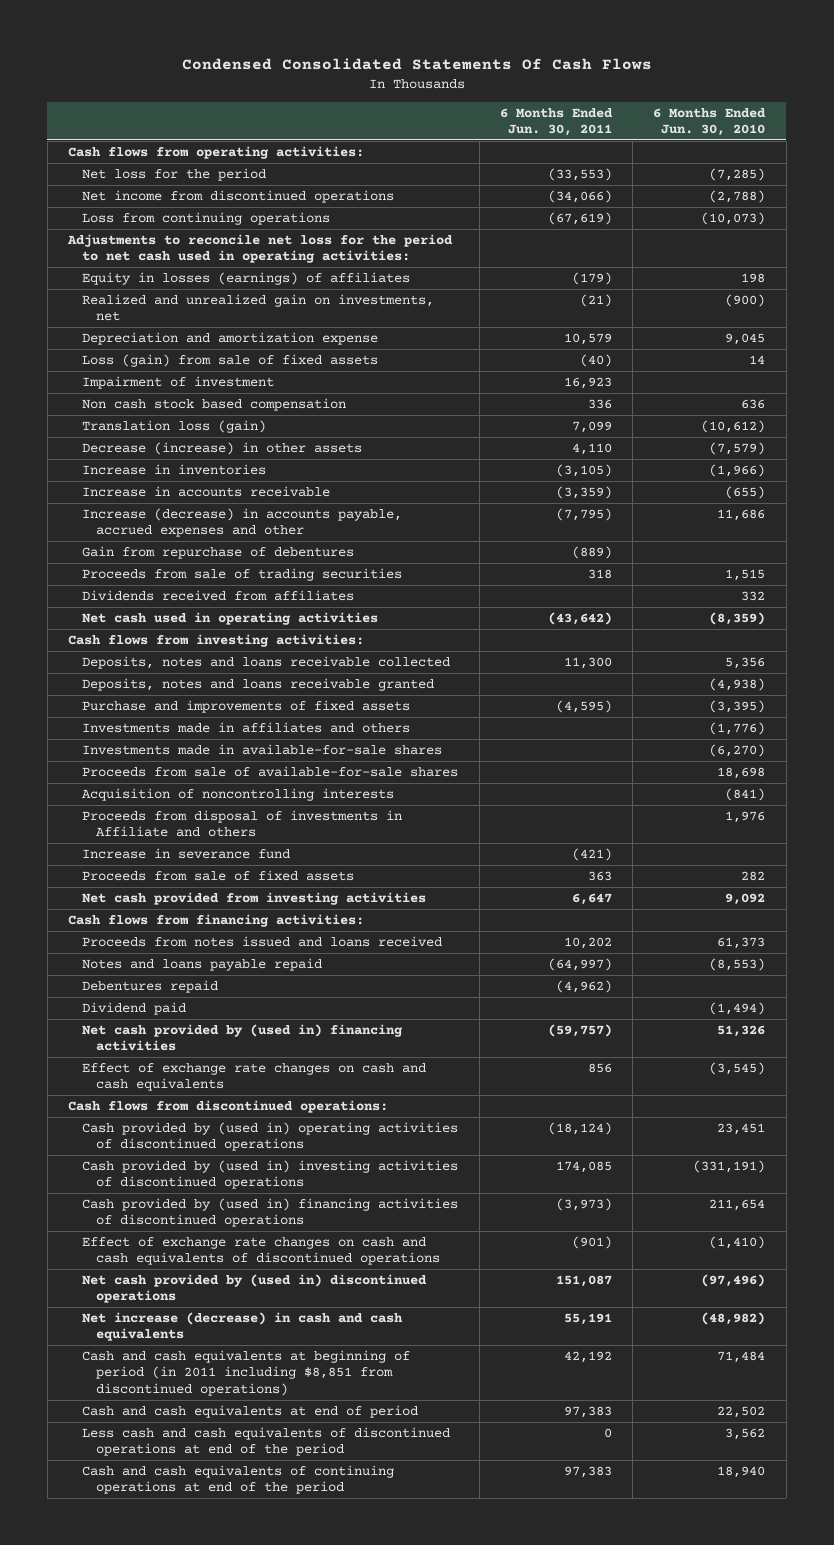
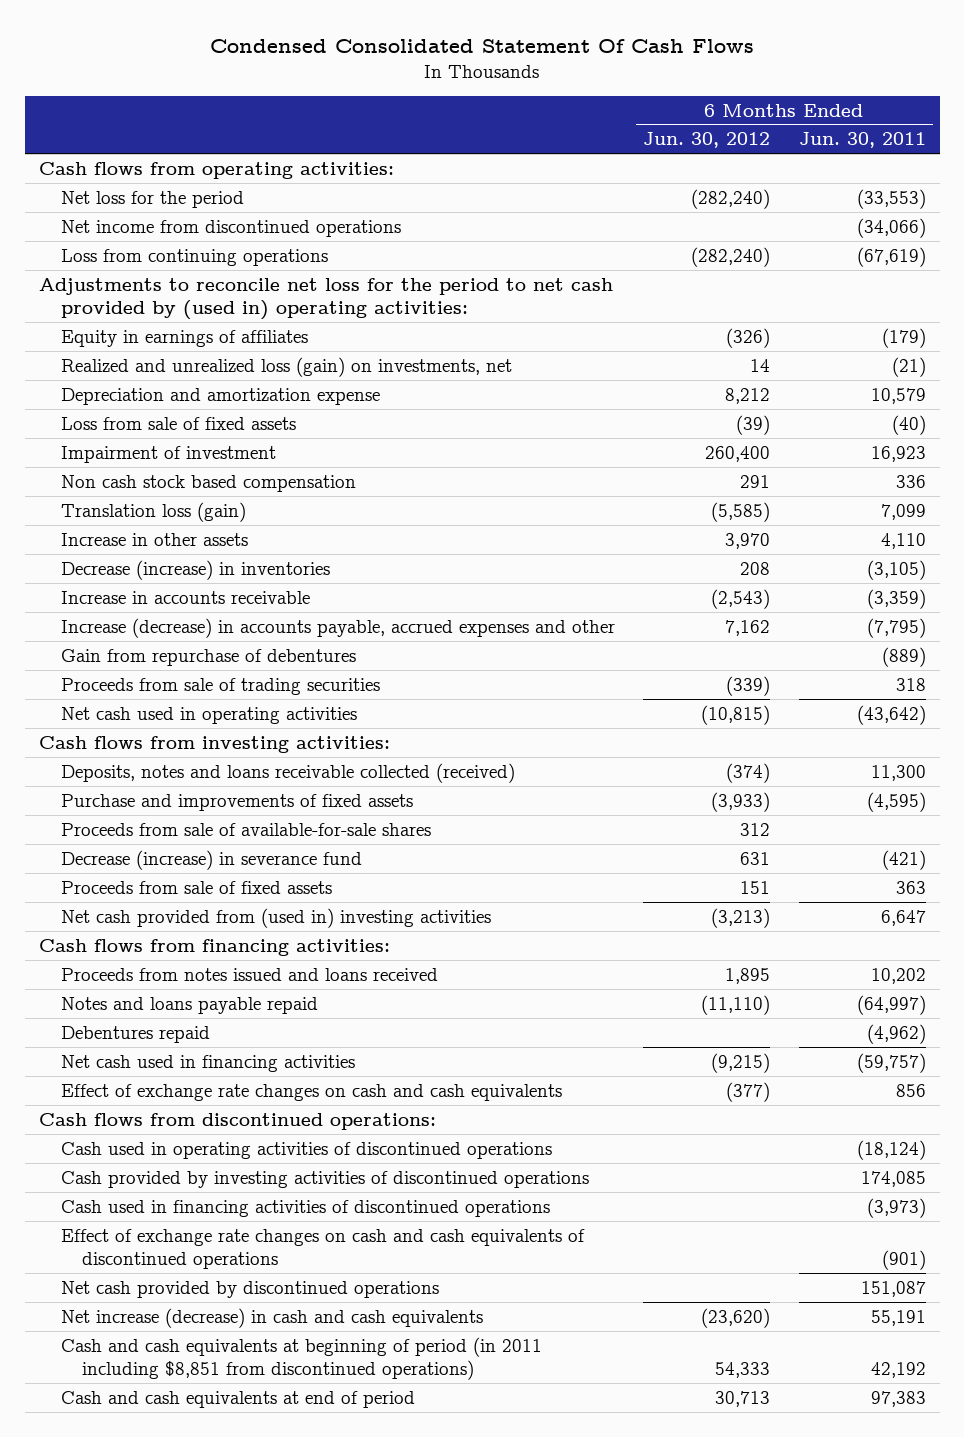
[181,57,652,70] Condensed Consolidated Statements Of Cash Flows -> [210,38,755,53] Condensed Consolidated Statement Of Cash Flows
[653,107,767,137] 6 Months Ended Jun. 30, 2010 -> none
none -> [643,132,771,149] Jun. 30, 2012
[67,233,454,264] Adjustments to reconcile net loss for the period to net cash used in operating activities: -> [38,277,613,320] Adjustments to reconcile net loss for the period to net cash provided by (used in) operating activities:
[82,271,411,285] Equity in losses (earnings) of affiliates -> [60,329,308,347] Equity in earnings of affiliates
[82,293,435,322] Realized and unrealized gain on investments, net -> [60,356,512,377] Realized and unrealized loss (gain) on investments, net
[82,353,379,367] Loss (gain) from sale of fixed assets -> [60,416,296,430] Loss from sale of fixed assets
[82,441,363,455] Decrease (increase) in other assets -> [60,532,248,546] Increase in other assets
[82,463,267,475] Increase in inventories -> [60,559,330,580] Decrease (increase) in inventories
[82,589,355,601] Dividends received from affiliates -> none
[82,677,435,691] Deposits, notes and loans receivable granted -> none
[82,655,451,669] Deposits, notes and loans receivable collected -> [60,762,515,783] Deposits, notes and loans receivable collected (received)
[82,721,411,733] Investments made in affiliates and others -> none
[82,743,443,755] Investments made in available-for-sale shares -> none
[82,787,395,801] Acquisition of noncontrolling interests -> none
[82,809,403,838] Proceeds from disposal of investments in Affiliate and others -> none
[82,847,291,859] Increase in severance fund -> [60,849,362,870] Decrease (increase) in severance fund
[82,891,427,905] Net cash provided from investing activities -> [60,907,491,928] Net cash provided from (used in) investing activities
[82,1001,187,1015] Dividend paid -> none
[82,1023,404,1052] Net cash provided by (used in) financing activities -> [60,1054,355,1072] Net cash used in financing activities
[82,1121,459,1152] Cash provided by (used in) operating activities of discontinued operations -> [60,1141,552,1159] Cash used in operating activities of discontinued operations
[82,1159,459,1190] Cash provided by (used in) investing activities of discontinued operations -> [60,1170,589,1188] Cash provided by investing activities of discontinued operations
[82,1197,459,1228] Cash provided by (used in) financing activities of discontinued operations -> [60,1199,550,1217] Cash used in financing activities of discontinued operations
[82,1273,428,1304] Net cash provided by (used in) discontinued operations -> [60,1280,439,1298] Net cash provided by discontinued operations
[82,1426,451,1457] Less cash and cash equivalents of discontinued operations at end of the period -> none
[82,1464,395,1495] Cash and cash equivalents of continuing operations at end of the period -> none

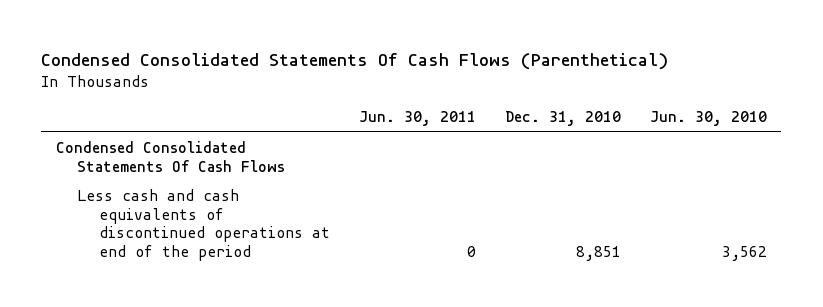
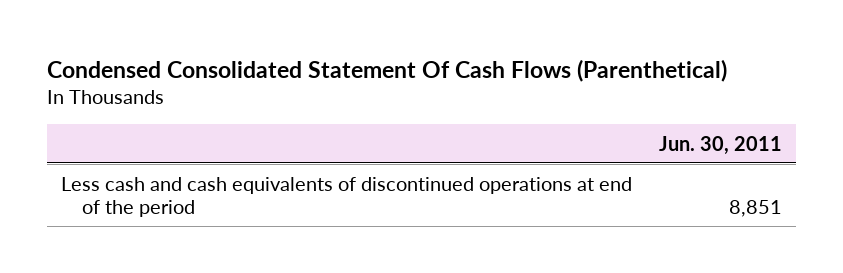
[41,52,669,70] Condensed Consolidated Statements Of Cash Flows (Parenthetical) -> [46,58,727,82] Condensed Consolidated Statement Of Cash Flows (Parenthetical)
[504,111,621,127] Dec. 31, 2010 -> none
[649,111,767,127] Jun. 30, 2010 -> none
[55,141,286,172] Condensed Consolidated Statements Of Cash Flows -> none
[466,245,476,257] 0 -> [729,199,783,217] 8,851

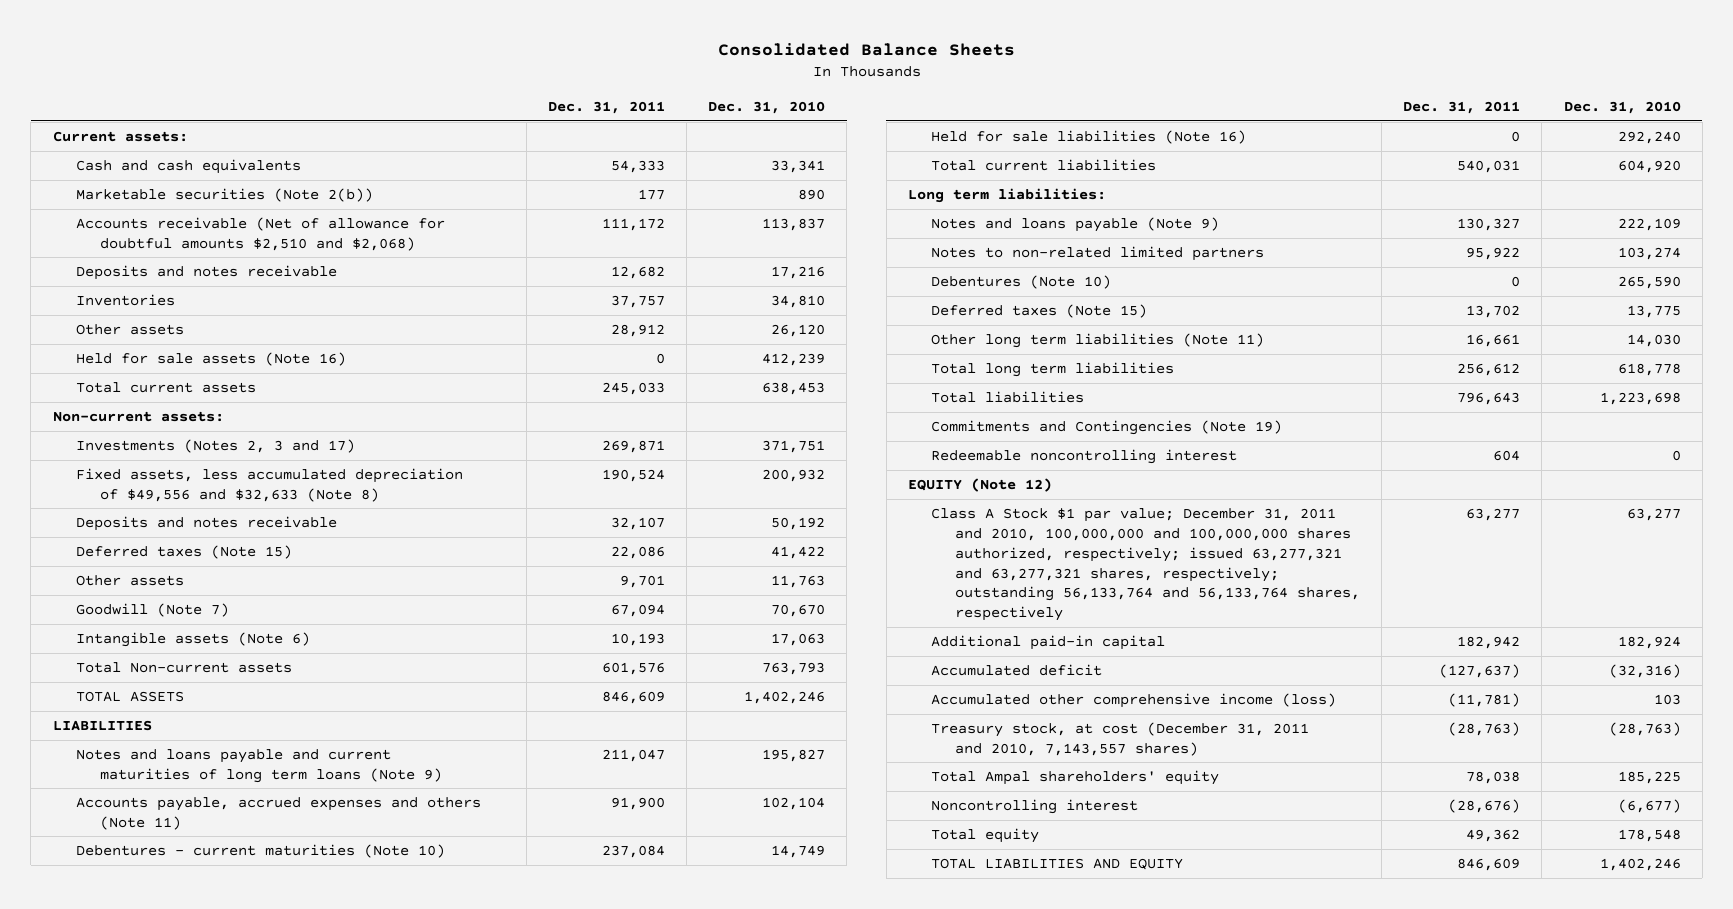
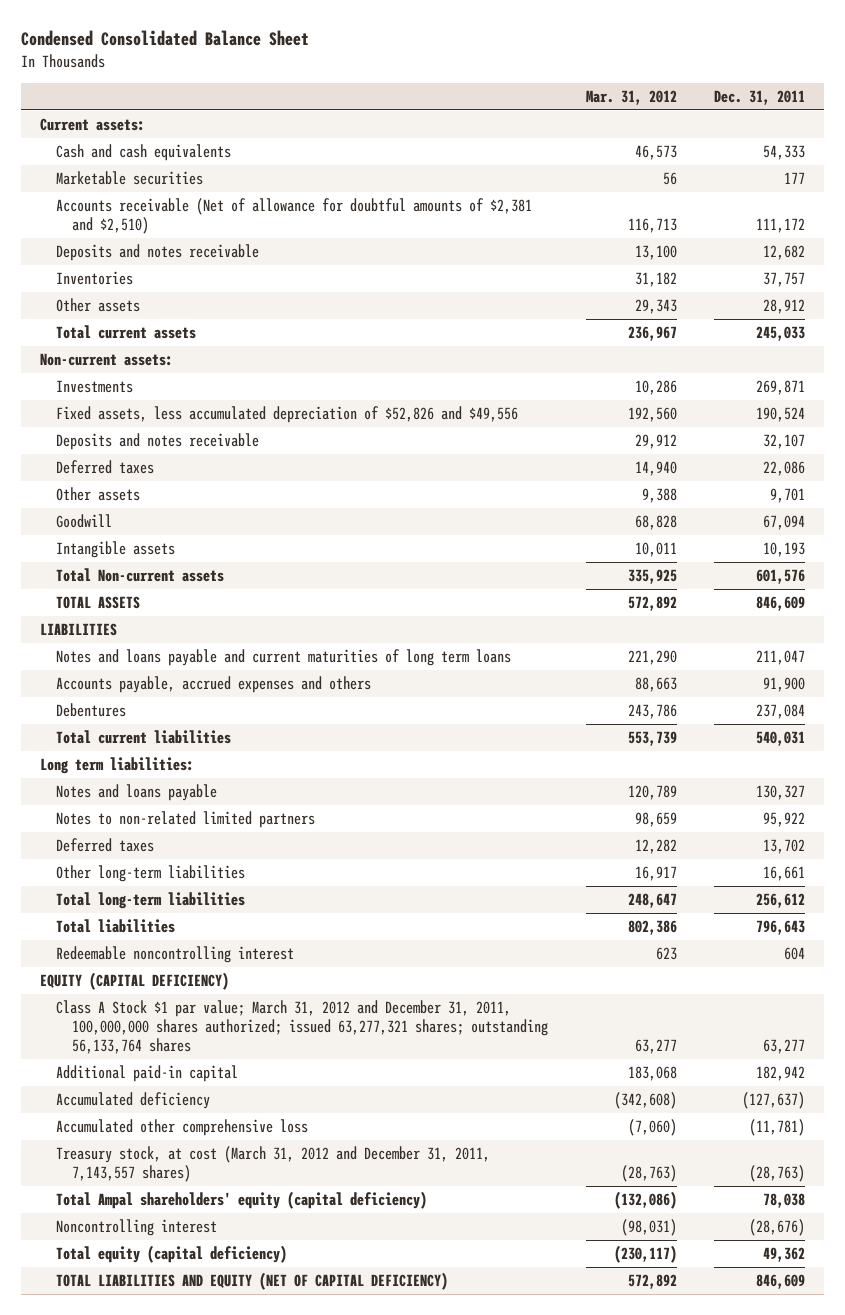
[717,43,1015,57] Consolidated Balance Sheets -> [21,30,310,47] Condensed Consolidated Balance Sheet
[708,100,826,114] Dec. 31, 2010 -> none
none -> [585,89,677,105] Mar. 31, 2012
[76,187,374,202] Marketable securities (Note 2(b)) -> [56,171,204,186] Marketable securities
[76,216,446,251] Accounts receivable (Net of allowance for doubtful amounts $2,510 and $2,068) -> [56,198,533,234] Accounts receivable (Net of allowance for doubtful amounts of $2,381 and $2,510)
[76,351,347,366] Held for sale assets (Note 16) -> none
[76,438,356,453] Investments (Notes 2, 3 and 17) -> [56,380,134,394] Investments
[76,467,464,502] Fixed assets, less accumulated depreciation of $49,556 and $32,633 (Note 8) -> [56,406,519,424] Fixed assets, less accumulated depreciation of $52,826 and $49,556
[76,544,293,559] Deferred taxes (Note 15) -> [56,460,155,475] Deferred taxes
[76,602,230,617] Goodwill (Note 7) -> [56,514,113,529] Goodwill
[76,631,311,647] Intangible assets (Note 6) -> [56,541,176,559] Intangible assets
[931,129,1247,144] Held for sale liabilities (Note 16) -> none
[76,748,442,783] Notes and loans payable and current maturities of long term loans (Note 9) -> [56,649,512,667] Notes and loans payable and current maturities of long term loans
[76,796,482,830] Accounts payable, accrued expenses and others (Note 11) -> [56,676,372,694] Accounts payable, accrued expenses and others
[76,843,446,858] Debentures - current maturities (Note 10) -> [56,703,127,718] Debentures
[931,216,1220,232] Notes and loans payable (Note 9) -> [56,784,218,802] Notes and loans payable
[931,274,1112,289] Debentures (Note 10) -> none
[931,303,1148,318] Deferred taxes (Note 15) -> [56,838,155,853] Deferred taxes
[931,332,1265,348] Other long term liabilities (Note 11) -> [56,865,246,883] Other long-term liabilities
[931,361,1175,377] Total long term liabilities -> [56,892,246,910] Total long-term liabilities
[931,419,1283,435] Commitments and Contingencies (Note 19) -> none
[907,477,1052,492] EQUITY (Note 12) -> [39,972,229,991] EQUITY (CAPITAL DEFICIENCY)
[931,507,1360,622] Class A Stock $1 par value; December 31, 2011 and 2010, 100,000,000 and 100,000,000 shares authorized, respectively; issued 63,277,321 and 63,277,321 shares, respectively; outstanding 56,133,764 and 56,133,764 shares, respectively -> [56,1000,549,1054] Class A Stock $1 par value; March 31, 2012 and December 31, 2011, 100,000,000 shares authorized; issued 63,277,321 shares; outstanding 56,133,764 shares
[931,663,1103,676] Accumulated deficit -> [56,1092,211,1110] Accumulated deficiency
[931,692,1337,708] Accumulated other comprehensive income (loss) -> [56,1119,309,1137] Accumulated other comprehensive loss
[931,721,1310,756] Treasury stock, at cost (December 31, 2011 and 2010, 7,143,557 shares) -> [56,1146,491,1182] Treasury stock, at cost (March 31, 2012 and December 31, 2011, 7,143,557 shares)
[931,769,1220,785] Total Ampal shareholders' equity -> [56,1191,428,1210] Total Ampal shareholders' equity (capital deficiency)
[931,827,1040,843] Total equity -> [56,1245,288,1264] Total equity (capital deficiency)
[931,857,1184,870] TOTAL LIABILITIES AND EQUITY -> [56,1272,449,1291] TOTAL LIABILITIES AND EQUITY (NET OF CAPITAL DEFICIENCY)

